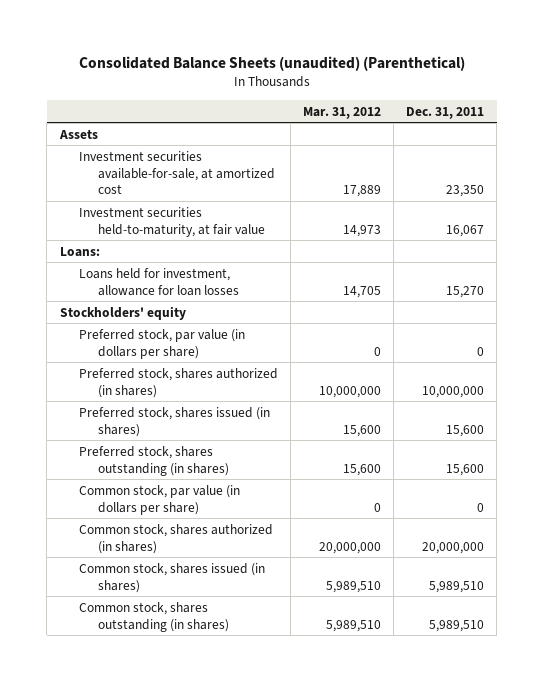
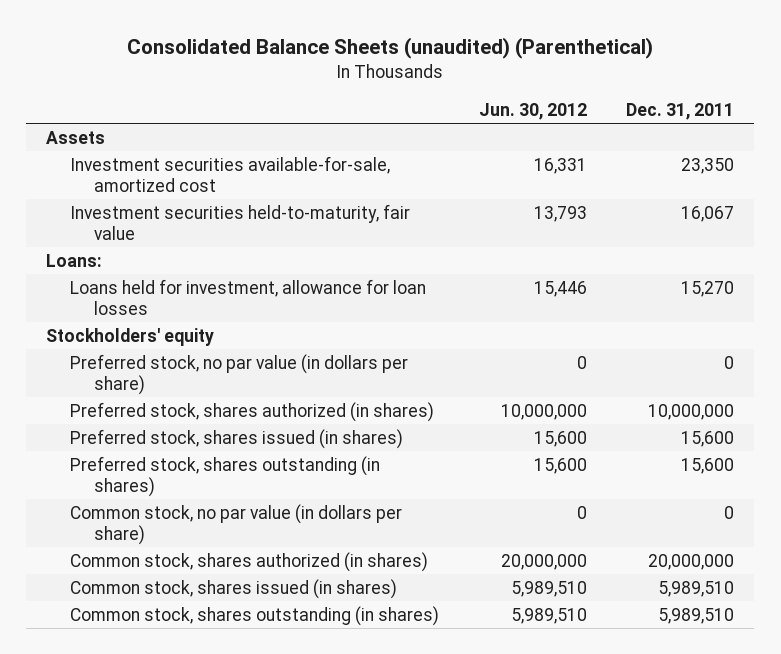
[302,106,381,119] Mar. 31, 2012 -> none
none -> [478,102,587,120] Jun. 30, 2012
[78,150,276,195] Investment securities available-for-sale, at amortized cost -> [70,155,391,192] Investment securities available-for-sale, amortized cost
[78,206,266,237] Investment securities held-to-maturity, at fair value -> [70,203,411,240] Investment securities held-to-maturity, fair value
[78,328,245,359] Preferred stock, par value (in dollars per share) -> [70,353,409,395] Preferred stock, no par value (in dollars per share)
[78,484,240,515] Common stock, par value (in dollars per share) -> [70,503,403,545] Common stock, no par value (in dollars per share)

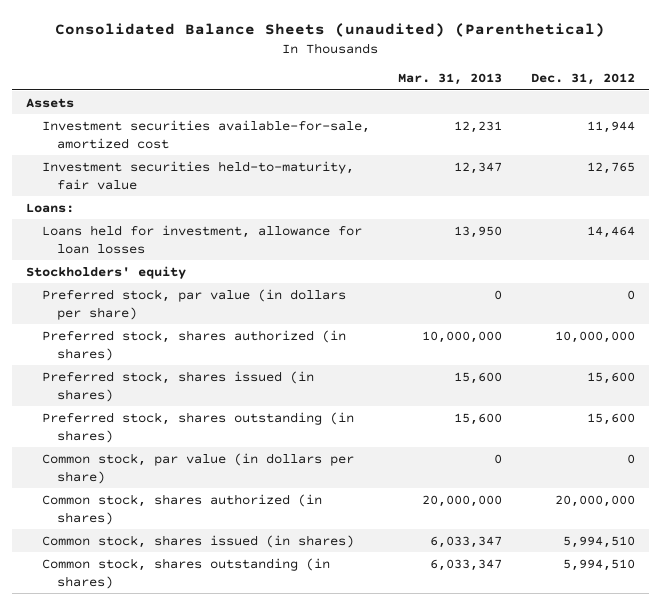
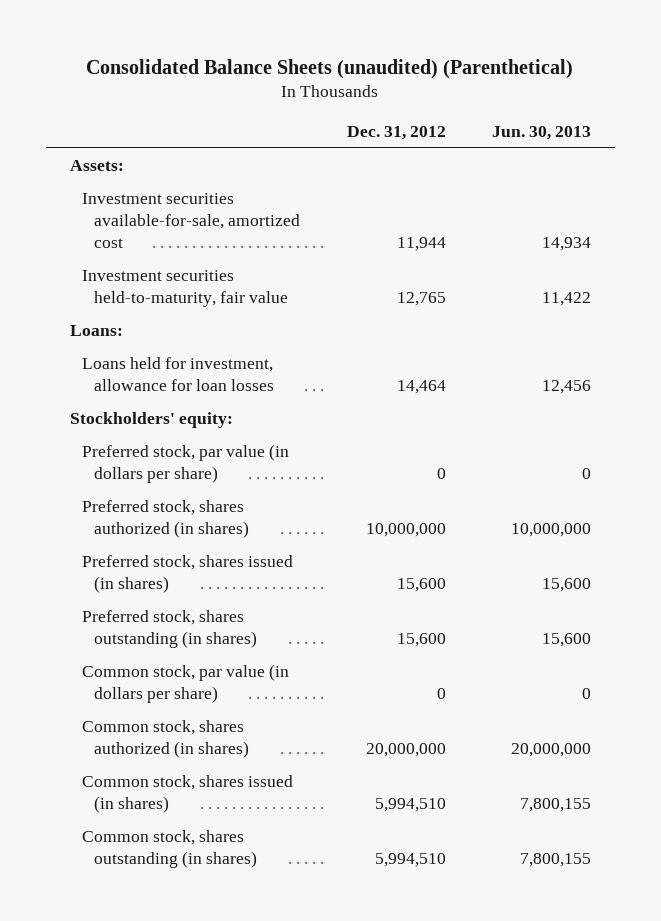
[398,73,503,86] Mar. 31, 2013 -> none
none -> [492,125,592,140] Jun. 30, 2013
[26,97,75,108] Assets -> [69,160,124,172] Assets:
[26,265,187,279] Stockholders' equity -> [69,412,233,429] Stockholders' equity:

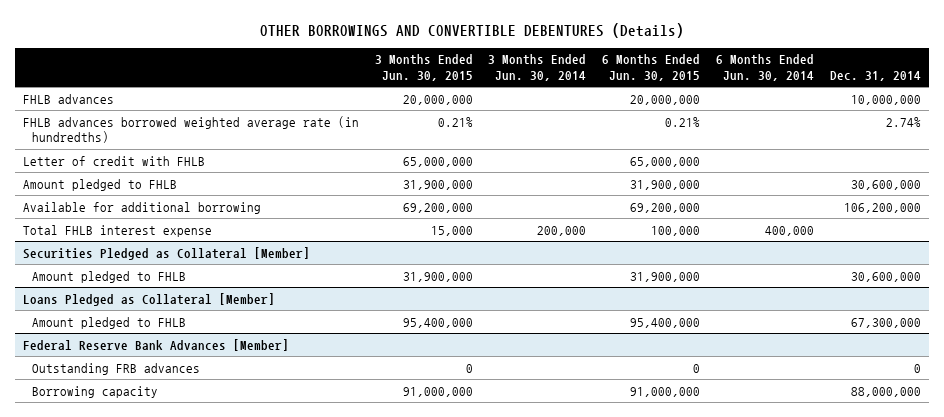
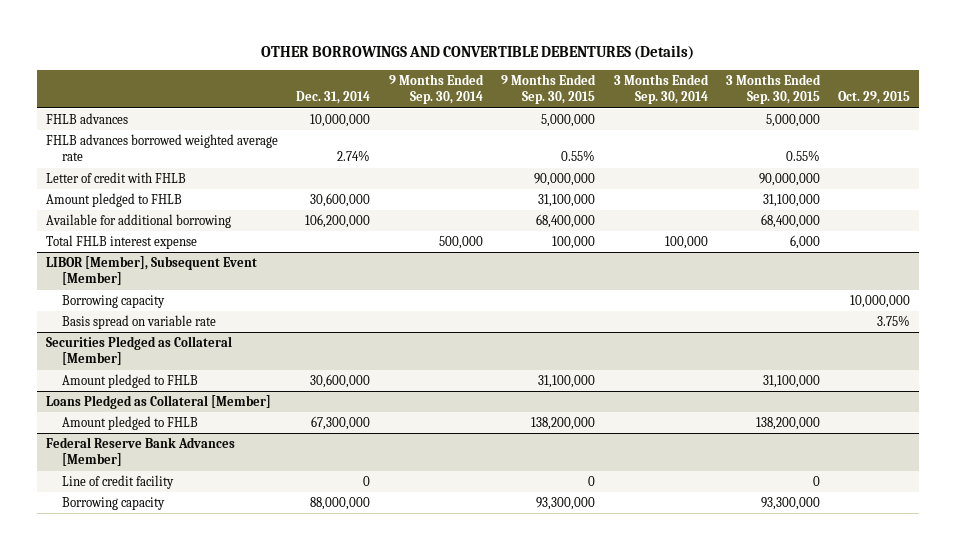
[374,54,473,81] 3 Months Ended Jun. 30, 2015 -> none
[488,54,587,81] 3 Months Ended Jun. 30, 2014 -> none
[602,54,701,81] 6 Months Ended Jun. 30, 2015 -> none
[716,54,815,81] 6 Months Ended Jun. 30, 2014 -> none
none -> [388,74,484,105] 9 Months Ended Sep. 30, 2014
none -> [501,74,597,105] 9 Months Ended Sep. 30, 2015
none -> [613,74,709,105] 3 Months Ended Sep. 30, 2014
none -> [725,74,821,105] 3 Months Ended Sep. 30, 2015
none -> [838,91,911,105] Oct. 29, 2015
[22,115,359,144] FHLB advances borrowed weighted average rate (in hundredths) -> [45,134,278,162] FHLB advances borrowed weighted average rate
none -> [45,256,257,286] LIBOR [Member], Subsequent Event [Member]
none -> [61,295,165,309] Borrowing capacity
none -> [61,315,216,330] Basis spread on variable rate
[32,362,201,375] Outstanding FRB advances -> [61,475,174,490] Line of credit facility

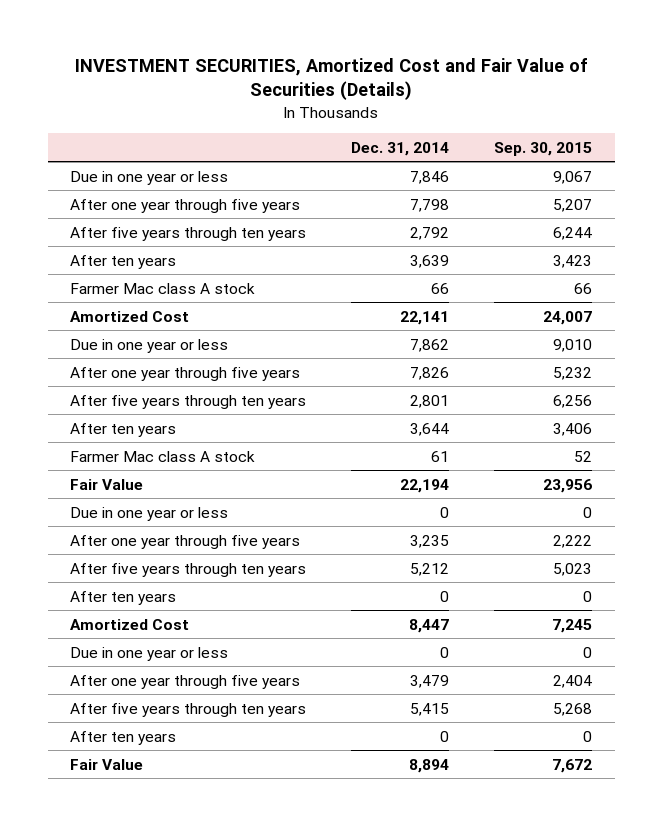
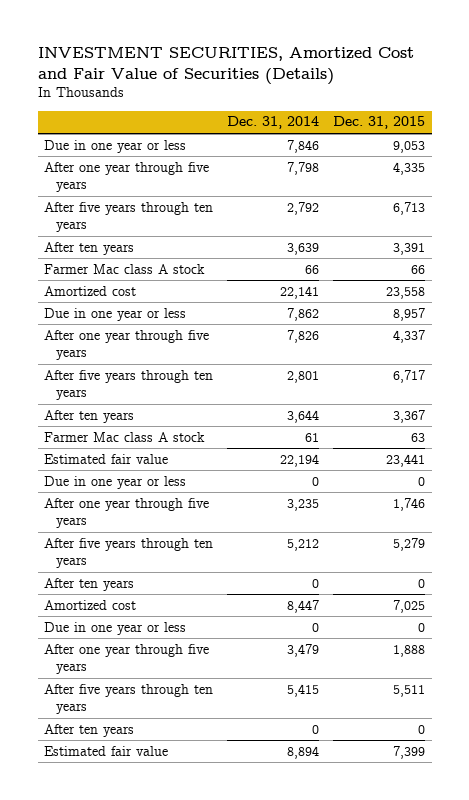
[494,141,593,156] Sep. 30, 2015 -> none
none -> [332,116,425,130] Dec. 31, 2015
[70,310,190,322] Amortized Cost -> [44,285,137,296] Amortized cost
[70,478,144,490] Fair Value -> [44,453,169,464] Estimated fair value
[70,618,190,630] Amortized Cost -> [44,599,137,610] Amortized cost
[70,758,144,770] Fair Value -> [44,745,169,756] Estimated fair value

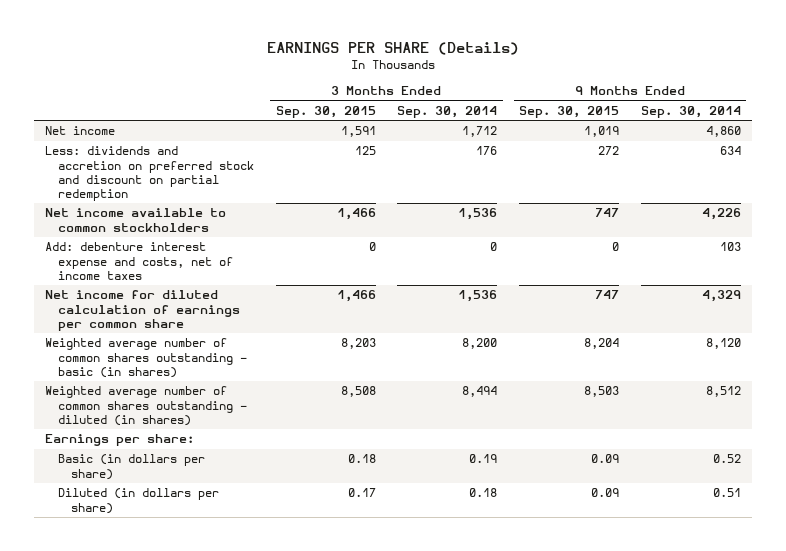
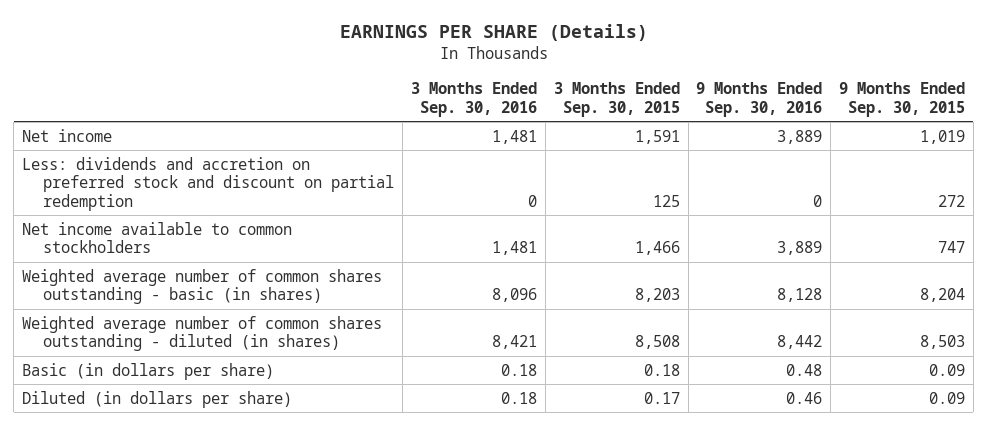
[397,106,498,119] Sep. 30, 2014 -> none
[640,106,741,119] Sep. 30, 2014 -> none
none -> [410,82,537,118] 3 Months Ended Sep. 30, 2016
none -> [696,82,823,118] 9 Months Ended Sep. 30, 2016
[44,242,233,280] Add: debenture interest expense and costs, net of income taxes -> none
[44,290,240,331] Net income for diluted calculation of earnings per common share -> none
[44,434,194,447] Earnings per share: -> none

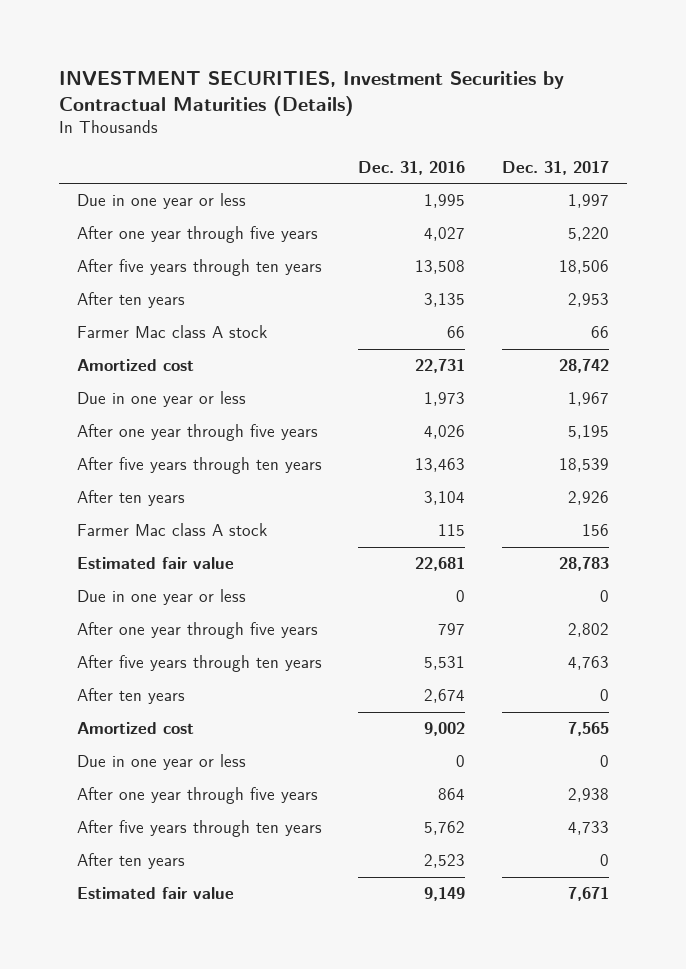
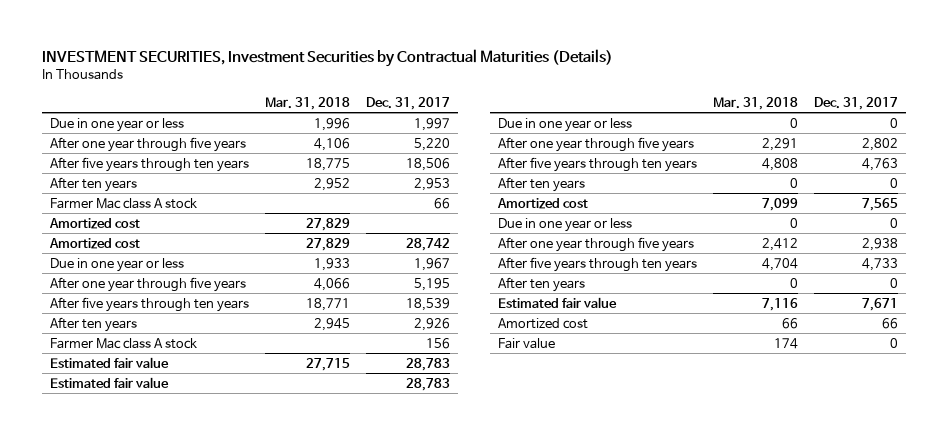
[358,160,466,175] Dec. 31, 2016 -> none
none -> [265,96,351,110] Mar. 31, 2018
none -> [49,217,141,229] Amortized cost
none -> [50,376,170,388] Estimated fair value
none -> [498,317,589,329] Amortized cost
none -> [498,337,556,349] Fair value

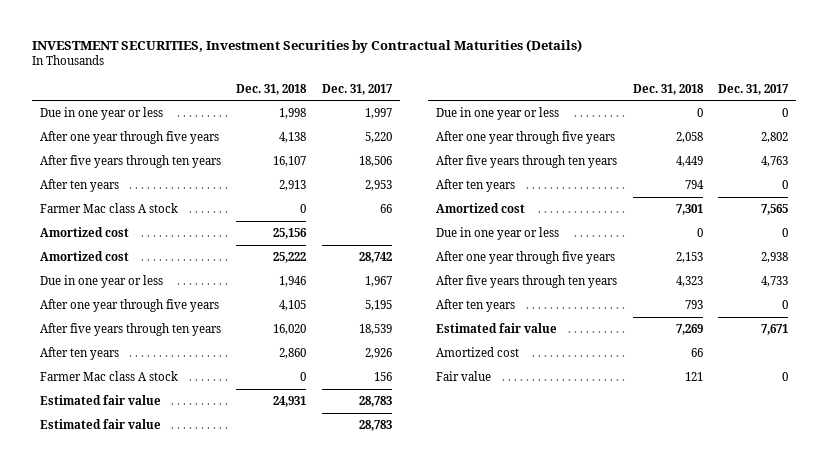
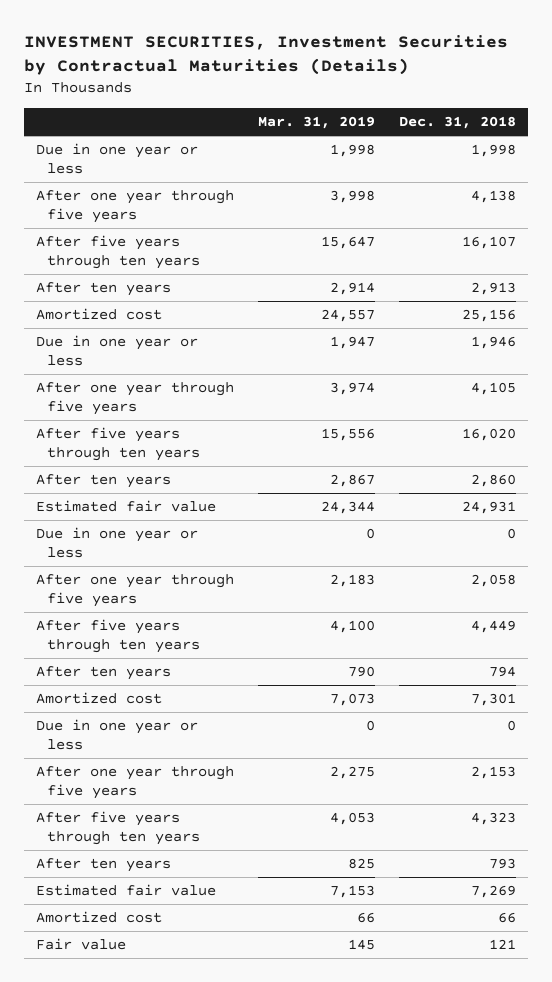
[321,83,393,95] Dec. 31, 2017 -> none
none -> [257,116,375,130] Mar. 31, 2019
[39,202,178,213] Farmer Mac class A stock -> none
[39,250,129,261] Amortized cost -> none
[39,370,178,381] Farmer Mac class A stock -> none
[39,418,161,429] Estimated fair value -> none

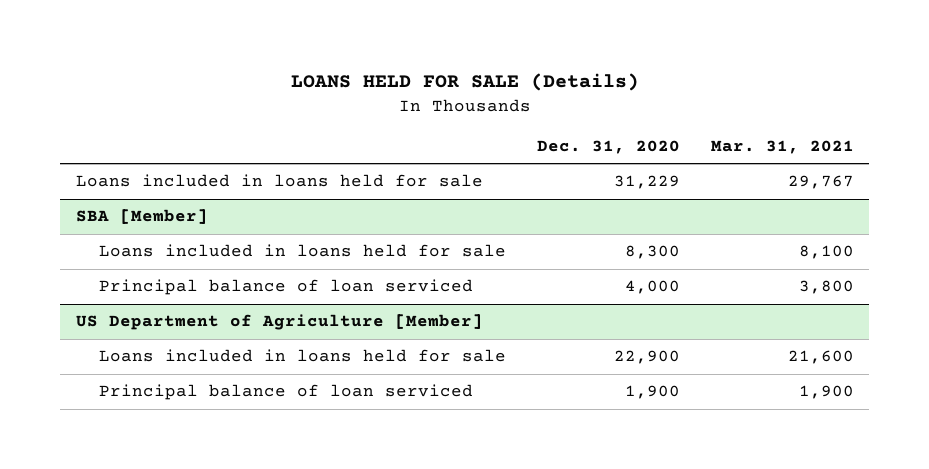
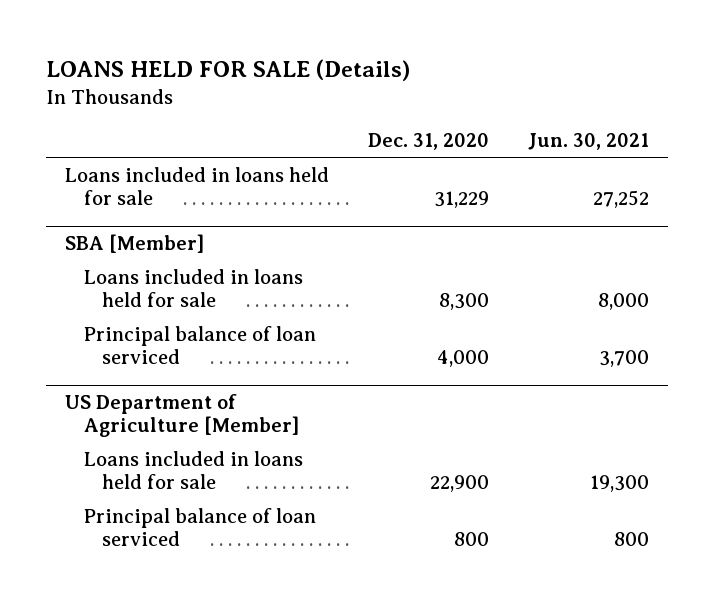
[710,139,854,154] Mar. 31, 2021 -> none
none -> [527,133,649,151] Jun. 30, 2021
[624,385,680,400] 1,900 -> [454,531,490,546] 800

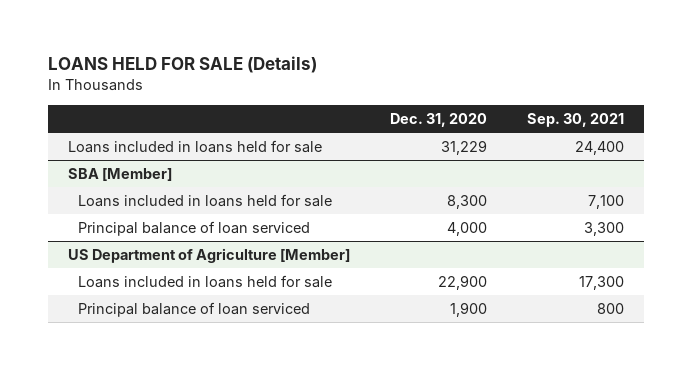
[527,133,649,151] Jun. 30, 2021 -> none
none -> [527,112,625,127] Sep. 30, 2021
[454,531,490,546] 800 -> [449,302,487,318] 1,900

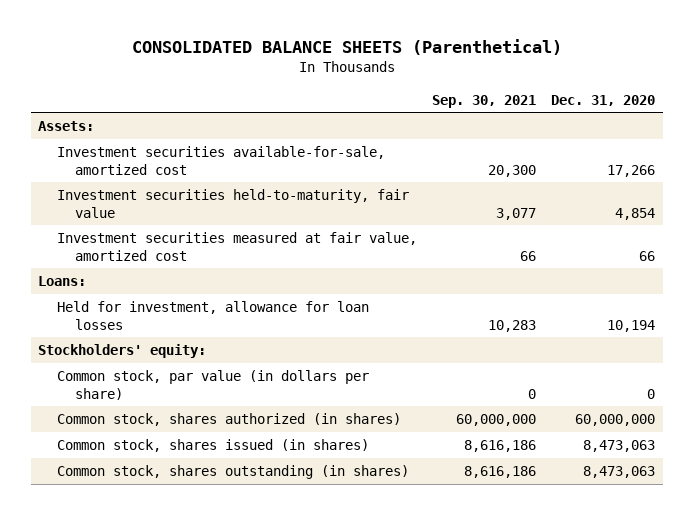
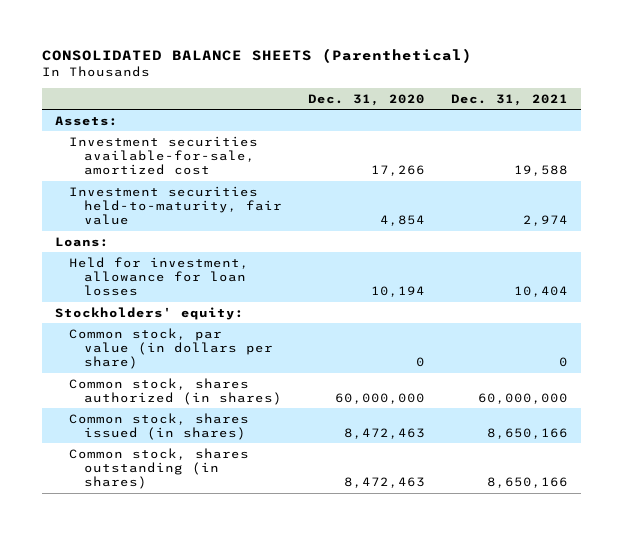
[431,94,536,108] Sep. 30, 2021 -> none
none -> [451,93,569,106] Dec. 31, 2021
[56,232,417,261] Investment securities measured at fair value, amortized cost -> none
[583,440,656,453] 8,473,063 -> [343,428,425,440] 8,472,463
[583,466,656,479] 8,473,063 -> [343,477,425,489] 8,472,463

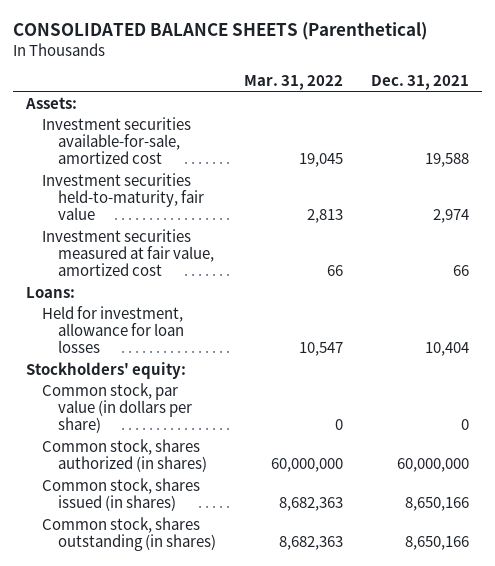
[307,93,425,106] Dec. 31, 2020 -> none
none -> [243,75,343,91] Mar. 31, 2022
none -> [42,229,214,277] Investment securities measured at fair value, amortized cost

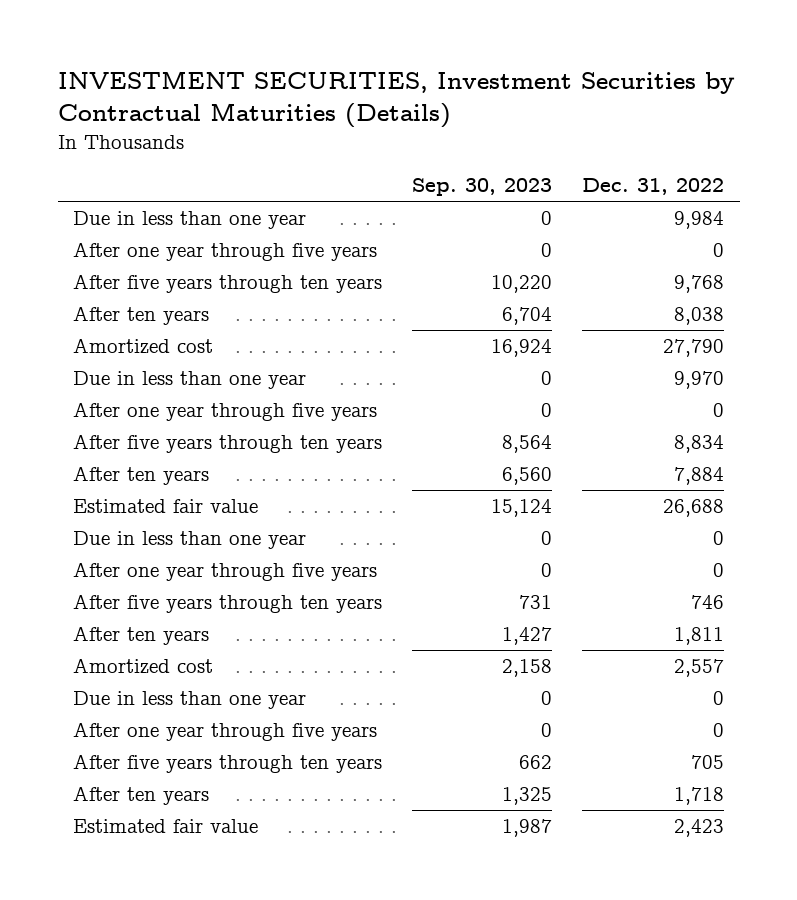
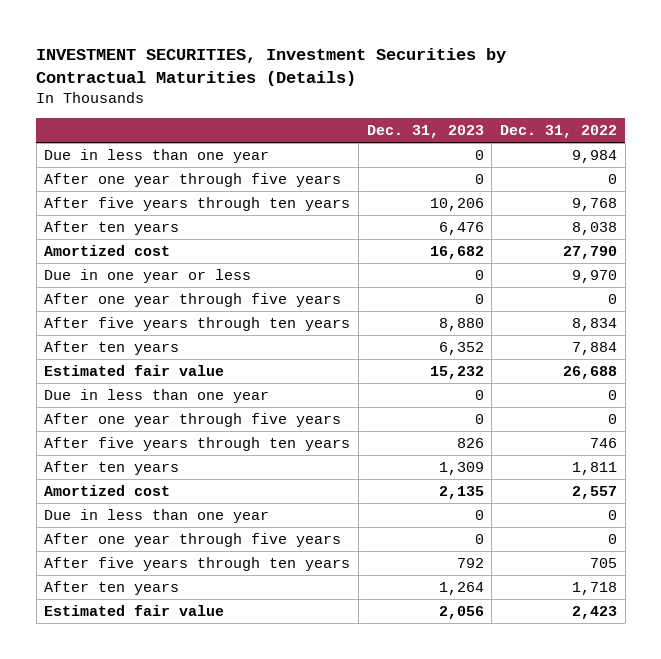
[412,178,553,197] Sep. 30, 2023 -> none
none -> [366,125,484,139] Dec. 31, 2023
[72,371,306,390] Due in less than one year -> [44,269,252,284] Due in one year or less

